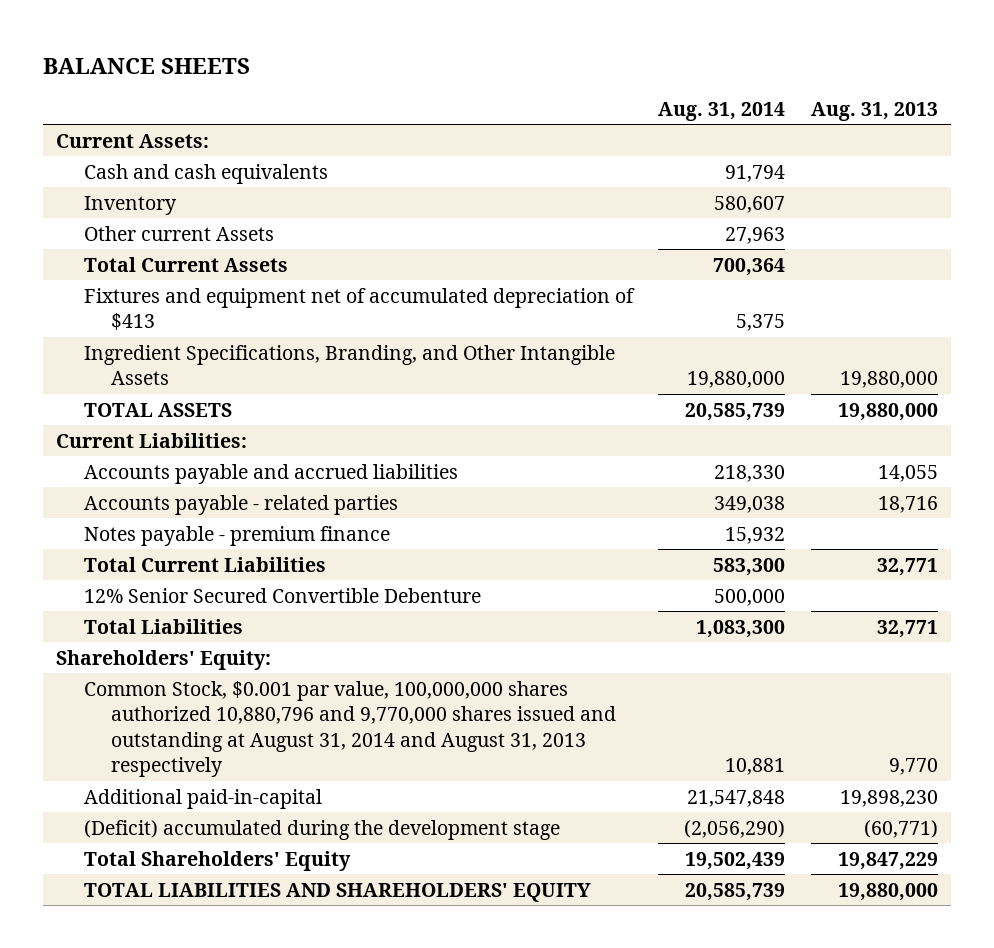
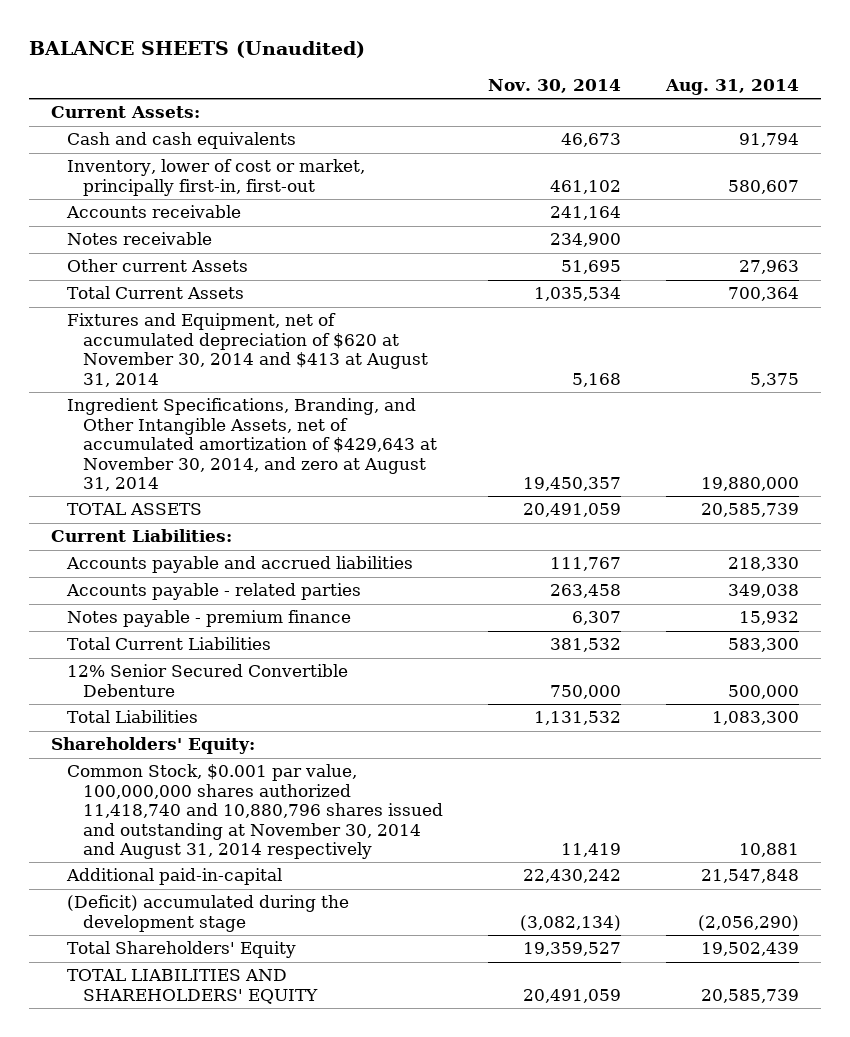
[43,57,251,74] BALANCE SHEETS -> [28,40,365,58] BALANCE SHEETS (Unaudited)
[811,101,939,121] Aug. 31, 2013 -> none
none -> [488,78,622,93] Nov. 30, 2014
[83,195,177,215] Inventory -> [67,159,366,196] Inventory, lower of cost or market, principally first-in, first-out
none -> [66,205,242,219] Accounts receivable
none -> [67,232,213,246] Notes receivable
[83,287,635,331] Fixtures and equipment net of accumulated depreciation of $413 -> [67,313,429,387] Fixtures and Equipment, net of accumulated depreciation of $620 at November 30, 2014 and $413 at August 31, 2014
[83,344,615,386] Ingredient Specifications, Branding, and Other Intangible Assets -> [67,398,438,491] Ingredient Specifications, Branding, and Other Intangible Assets, net of accumulated amortization of $429,643 at November 30, 2014, and zero at August 31, 2014
[83,680,617,778] Common Stock, $0.001 par value, 100,000,000 shares authorized 10,880,796 and 9,770,000 shares issued and outstanding at August 31, 2014 and August 31, 2013 respectively -> [67,764,444,859] Common Stock, $0.001 par value, 100,000,000 shares authorized 11,418,740 and 10,880,796 shares issued and outstanding at November 30, 2014 and August 31, 2014 respectively

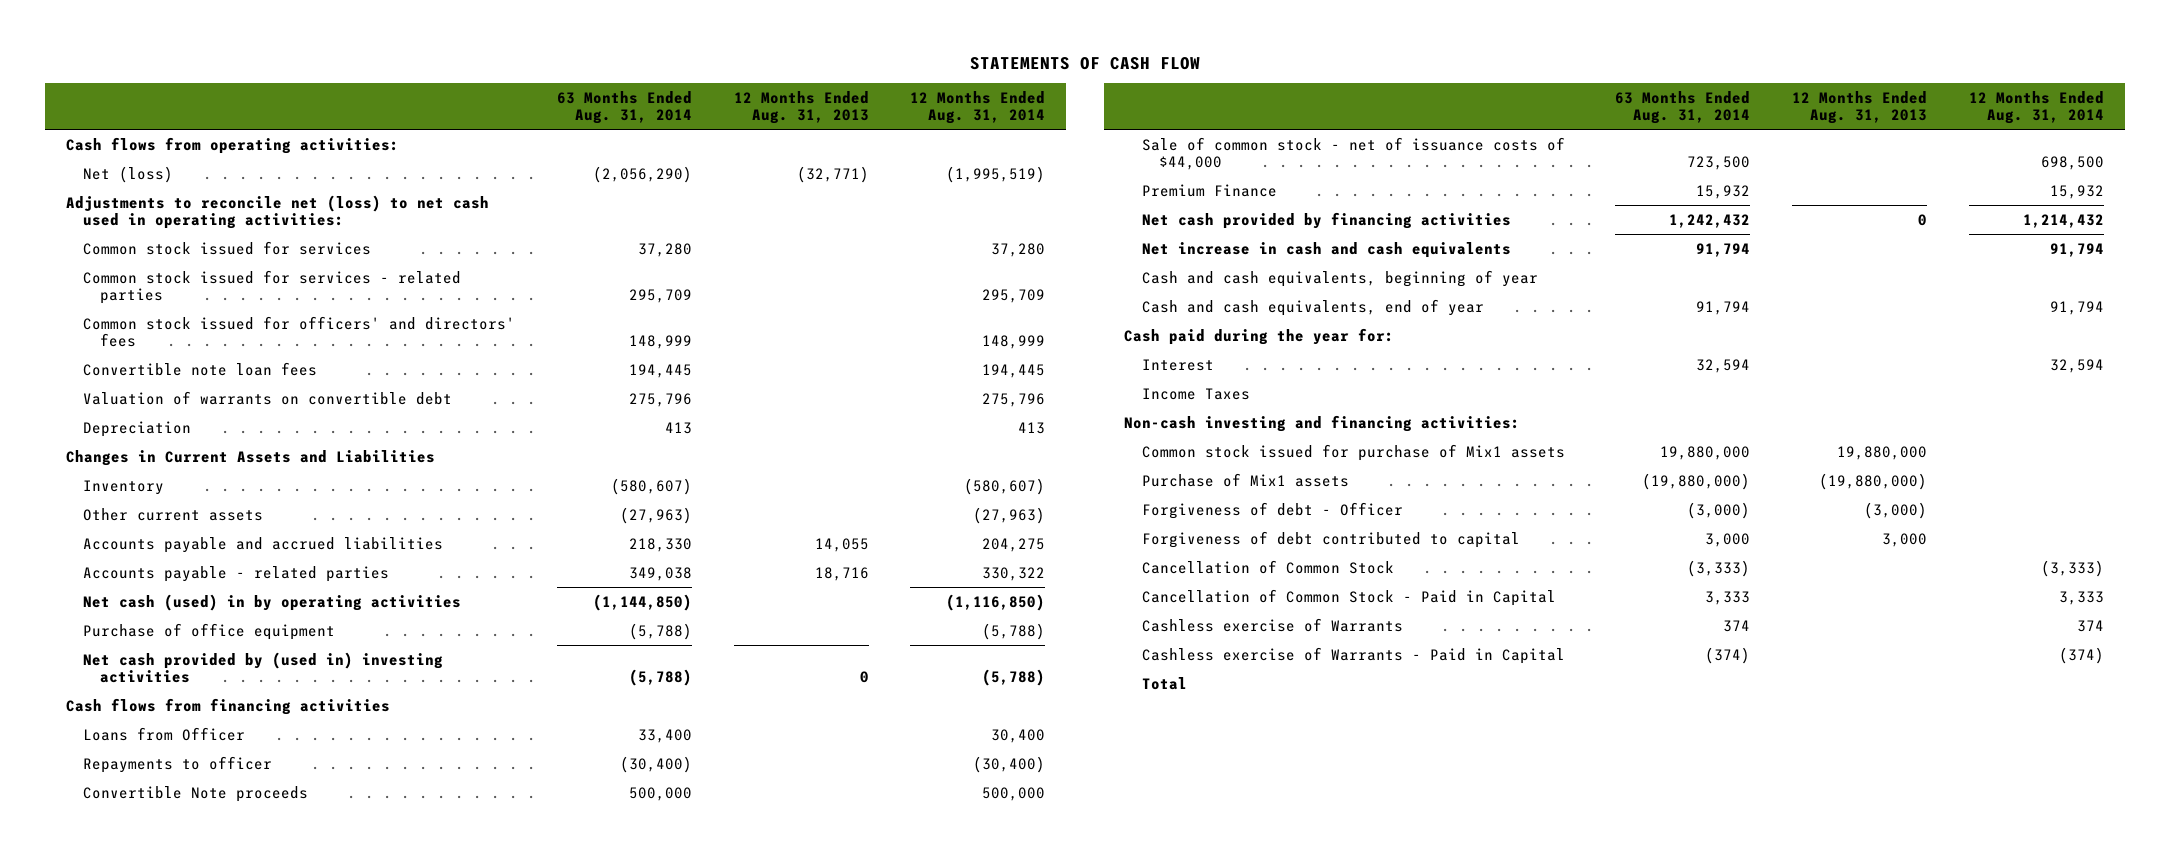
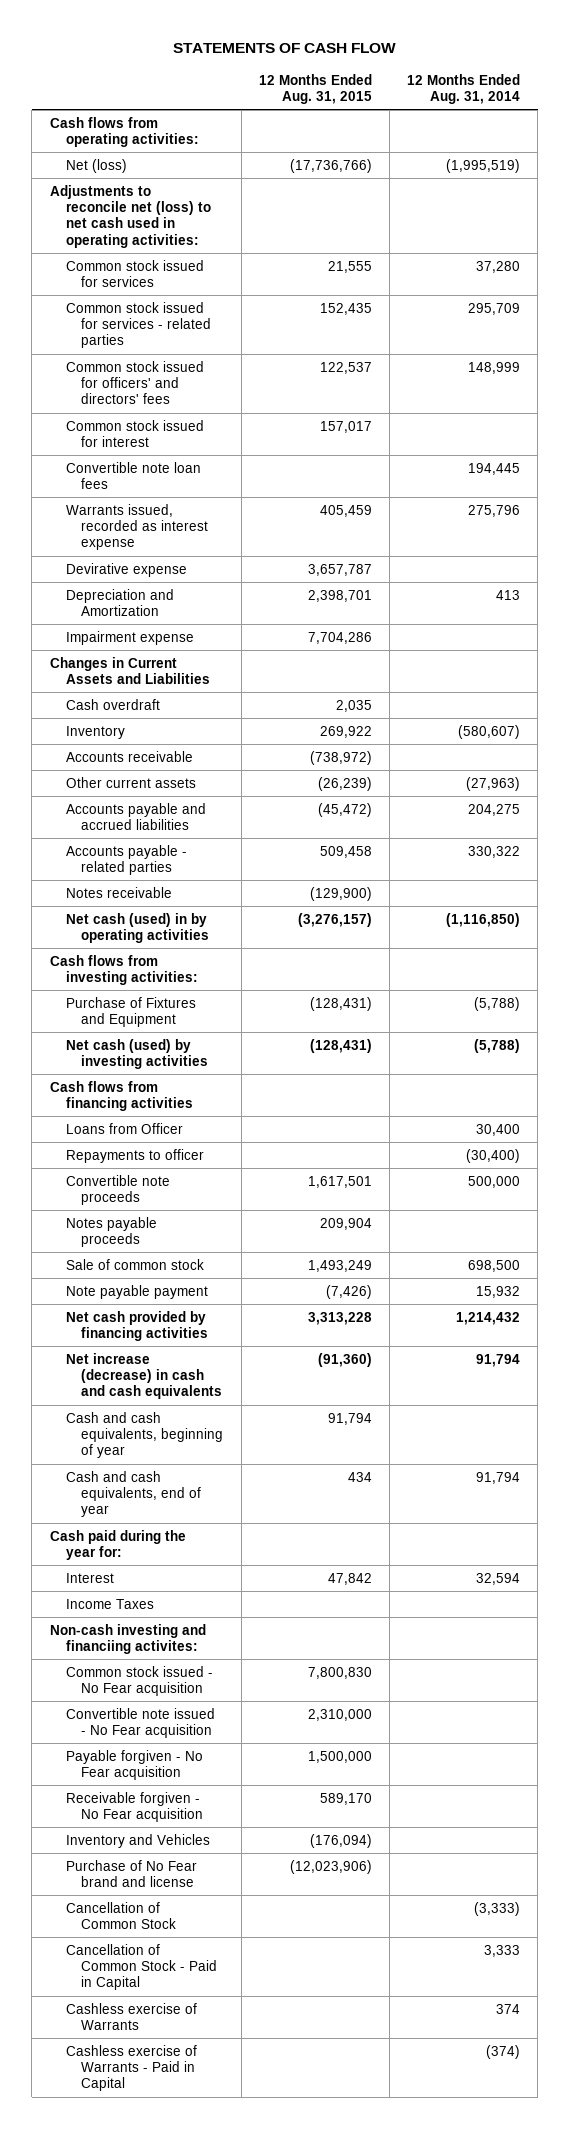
[556,90,692,125] 63 Months Ended Aug. 31, 2014 -> none
[733,90,869,125] 12 Months Ended Aug. 31, 2013 -> none
none -> [258,73,372,104] 12 Months Ended Aug. 31, 2015
none -> [65,419,204,448] Common stock issued for interest
[83,390,453,405] Valuation of warrants on convertible debt -> [65,503,209,551] Warrants issued, recorded as interest expense
none -> [65,562,187,577] Devirative expense
[83,420,192,437] Depreciation -> [65,588,174,617] Depreciation and Amortization
none -> [65,630,194,645] Impairment expense
none -> [65,698,160,710] Cash overdraft
none -> [65,750,193,762] Accounts receivable
none -> [65,886,172,898] Notes receivable
none -> [49,954,198,986] Cash flows from investing activities:
[83,622,336,640] Purchase of office equipment -> [65,996,196,1028] Purchase of Fixtures and Equipment
[83,651,444,683] Net cash provided by (used in) investing activities -> [65,1038,209,1070] Net cash (used) by investing activities
[83,785,309,802] Convertible Note proceeds -> [65,1174,170,1206] Convertible note proceeds
none -> [65,1216,157,1248] Notes payable proceeds
[1141,136,1565,170] Sale of common stock - net of issuance costs of $44,000 -> [65,1258,204,1270] Sale of common stock
[1141,183,1277,197] Premium Finance -> [65,1284,208,1299] Note payable payment
[1141,241,1511,258] Net increase in cash and cash equivalents -> [65,1352,223,1400] Net increase (decrease) in cash and cash equivalents
[1141,443,1565,461] Common stock issued for purchase of Mix1 assets -> none
[1141,472,1349,487] Purchase of Mix1 assets -> none
[1141,501,1403,519] Forgiveness of debt - Officer -> none
[1141,530,1520,548] Forgiveness of debt contributed to capital -> none
[1124,414,1521,432] Non-cash investing and financing activities: -> [49,1623,206,1655] Non-cash investing and financiing activites:
none -> [65,1665,213,1697] Common stock issued - No Fear acquisition
none -> [65,1707,215,1739] Convertible note issued - No Fear acquisition
none -> [65,1749,203,1781] Payable forgiven - No Fear acquisition
none -> [65,1791,204,1823] Receivable forgiven - No Fear acquisition
none -> [65,1833,210,1848] Inventory and Vehicles
none -> [65,1859,197,1888] Purchase of No Fear brand and license
[1141,676,1187,690] Total -> none

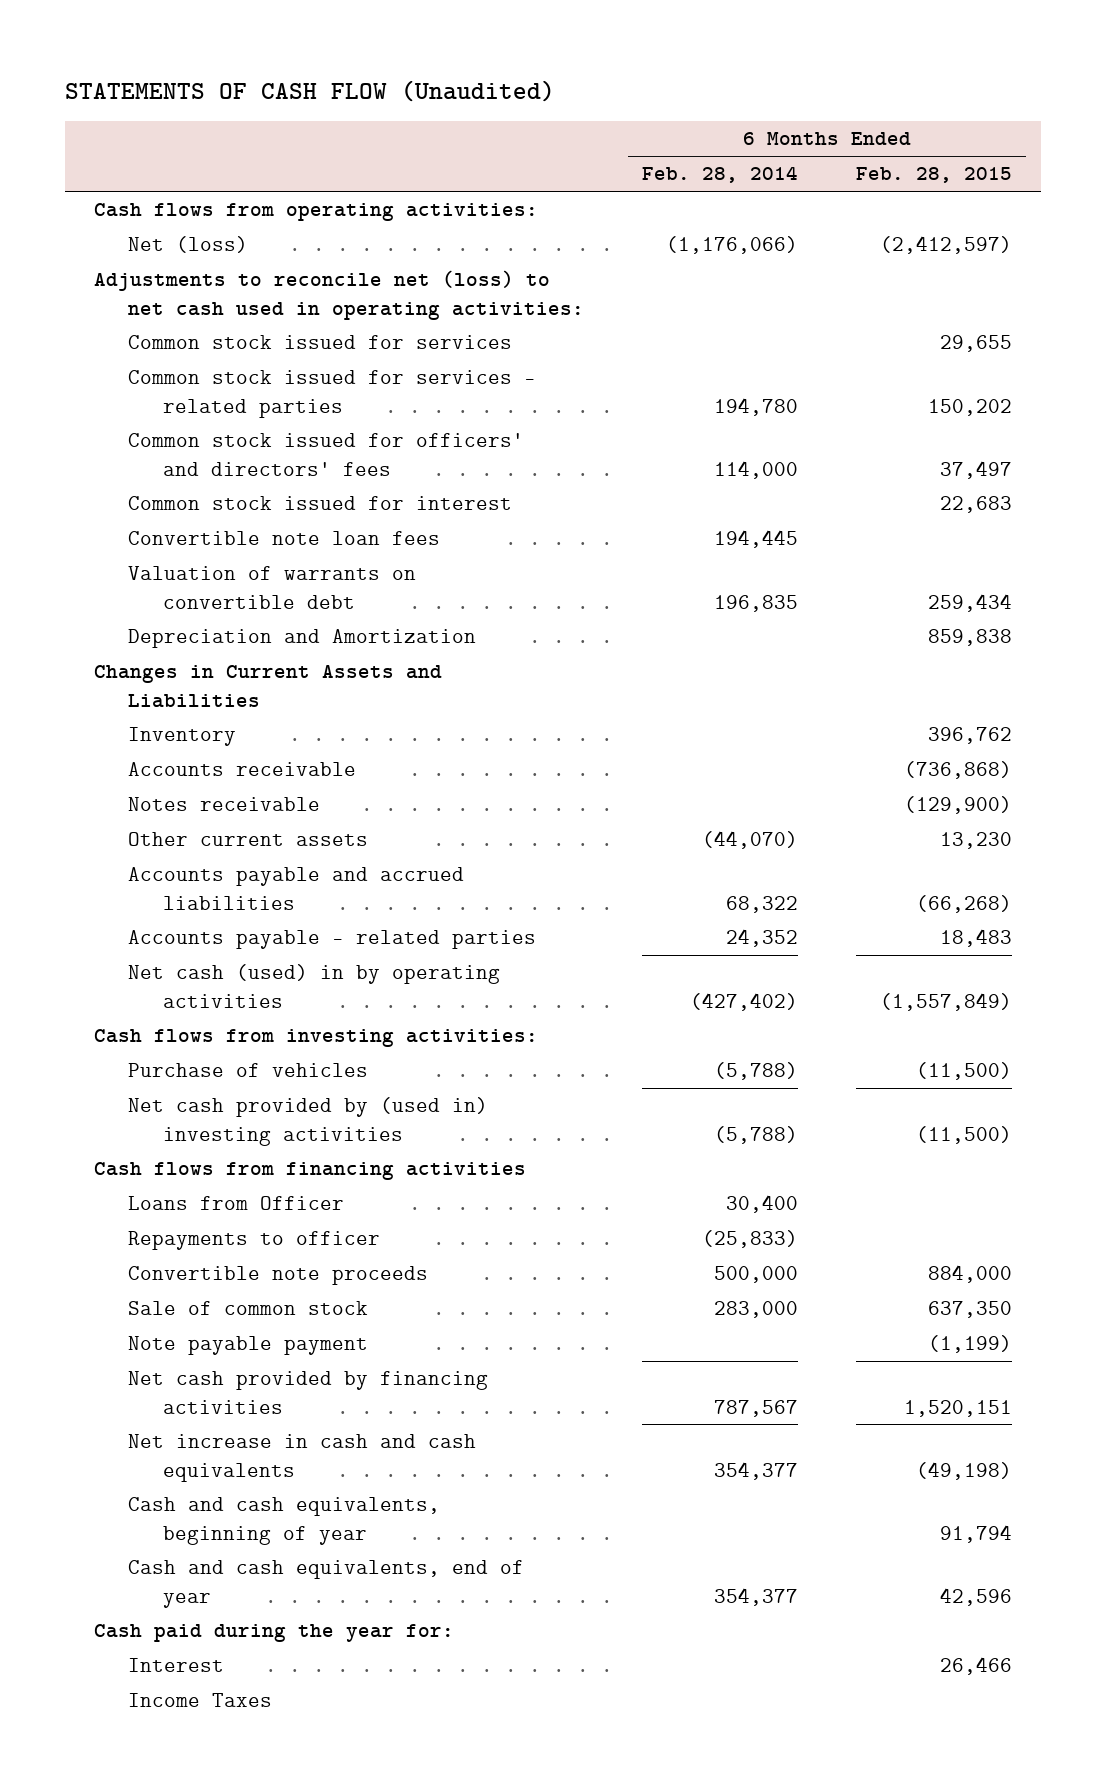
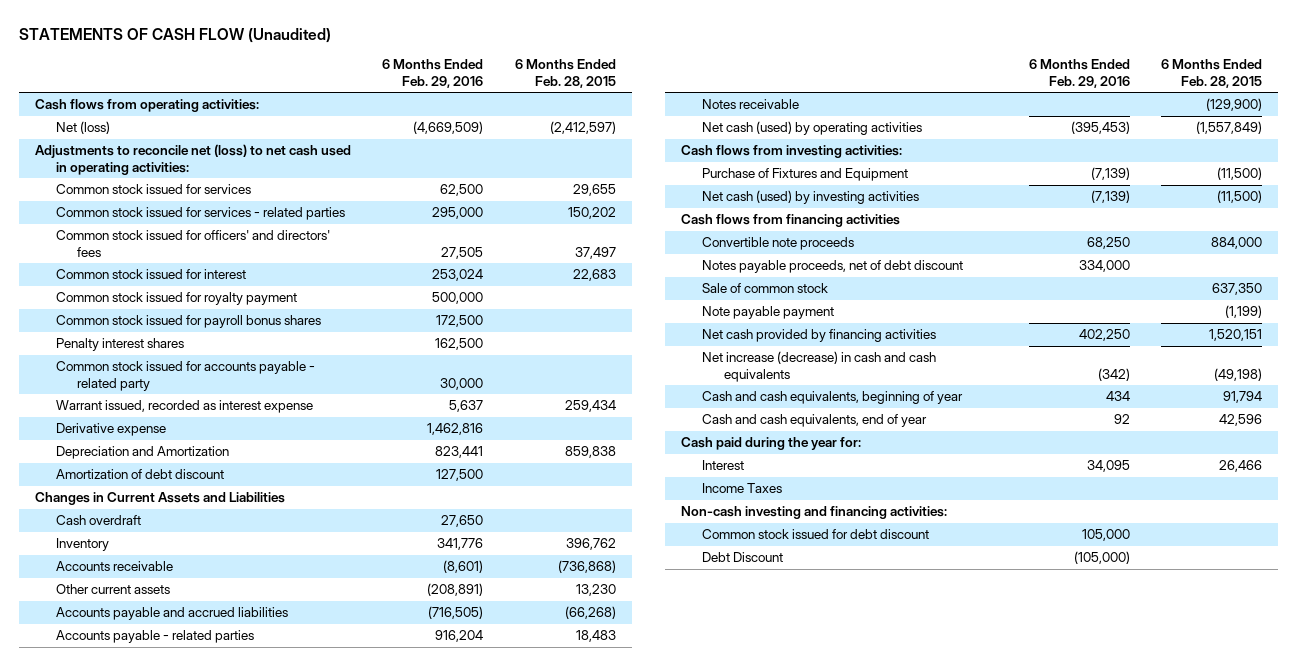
[642,166,799,184] Feb. 28, 2014 -> none
none -> [382,59,484,88] 6 Months Ended Feb. 29, 2016
[128,531,441,546] Convertible note loan fees -> none
none -> [55,292,297,306] Common stock issued for royalty payment
none -> [55,315,321,329] Common stock issued for payroll bonus shares
none -> [55,338,184,352] Penalty interest shares
none -> [55,361,315,391] Common stock issued for accounts payable - related party
[128,566,417,609] Valuation of warrants on convertible debt -> [55,400,313,414] Warrant issued, recorded as interest expense
none -> [55,423,166,437] Derivative expense
none -> [55,469,224,480] Amortization of debt discount
none -> [55,515,141,526] Cash overdraft
[128,797,321,812] Notes receivable -> [702,99,800,110] Notes receivable
[128,964,501,1008] Net cash (used) in by operating activities -> [702,121,923,136] Net cash (used) by operating activities
[128,1063,369,1078] Purchase of vehicles -> [702,168,909,182] Purchase of Fixtures and Equipment
[128,1097,489,1146] Net cash provided by (used in) investing activities -> [702,190,920,205] Net cash (used) by investing activities
[128,1196,345,1211] Loans from Officer -> none
[128,1231,381,1251] Repayments to officer -> none
none -> [702,260,964,274] Notes payable proceeds, net of debt discount
[128,1434,477,1482] Net increase in cash and cash equivalents -> [702,351,937,382] Net increase (decrease) in cash and cash equivalents
none -> [681,506,948,520] Non-cash investing and financing activities:
none -> [702,529,930,540] Common stock issued for debt discount
none -> [702,552,784,563] Debt Discount

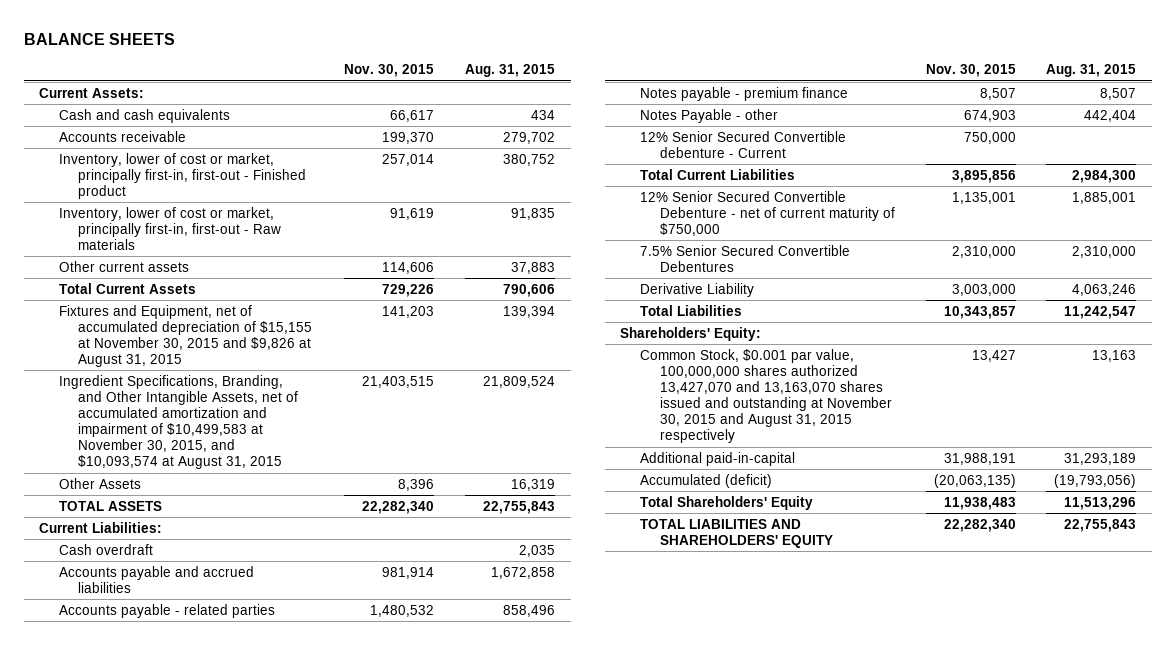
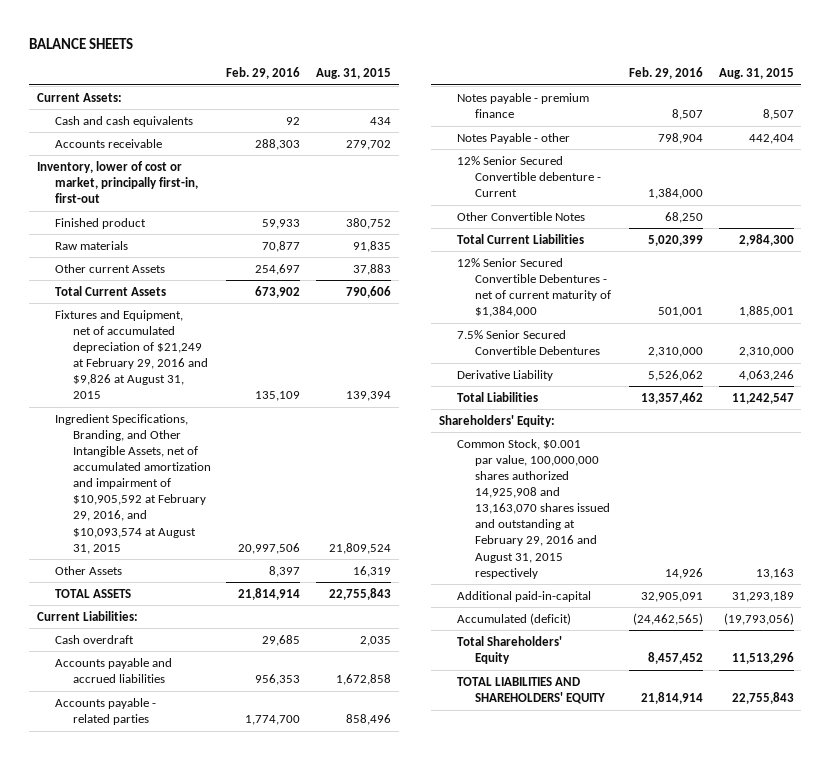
[344,64,435,78] Nov. 30, 2015 -> none
none -> [226,67,301,80] Feb. 29, 2016
none -> [36,160,198,204] Inventory, lower of cost or market, principally first-in, first-out
[58,152,307,199] Inventory, lower of cost or market, principally first-in, first-out - Finished product -> [54,217,146,229] Finished product
[58,206,282,250] Inventory, lower of cost or market, principally first-in, first-out - Raw materials -> [54,240,128,250] Raw materials
[58,260,189,272] Other current assets -> [54,263,165,273] Other current Assets
[58,304,313,368] Fixtures and Equipment, net of accumulated depreciation of $15,155 at November 30, 2015 and $9,826 at August 31, 2015 -> [54,309,208,400] Fixtures and Equipment, net of accumulated depreciation of $21,249 at February 29, 2016 and $9,826 at August 31, 2015
[58,374,299,470] Ingredient Specifications, Branding, and Other Intangible Assets, net of accumulated amortization and impairment of $10,499,583 at November 30, 2015, and $10,093,574 at August 31, 2015 -> [54,413,211,554] Ingredient Specifications, Branding, and Other Intangible Assets, net of accumulated amortization and impairment of $10,905,592 at February 29, 2016, and $10,093,574 at August 31, 2015
none -> [456,211,585,221] Other Convertible Notes
[639,190,895,236] 12% Senior Secured Convertible Debenture - net of current maturity of $750,000 -> [456,257,611,318] 12% Senior Secured Convertible Debentures - net of current maturity of $1,384,000
[639,348,892,444] Common Stock, $0.001 par value, 100,000,000 shares authorized 13,427,070 and 13,163,070 shares issued and outstanding at November 30, 2015 and August 31, 2015 respectively -> [456,438,610,579] Common Stock, $0.001 par value, 100,000,000 shares authorized 14,925,908 and 13,163,070 shares issued and outstanding at February 29, 2016 and August 31, 2015 respectively

